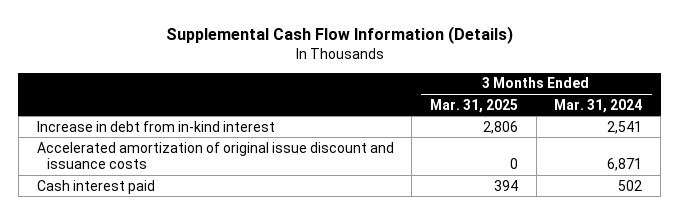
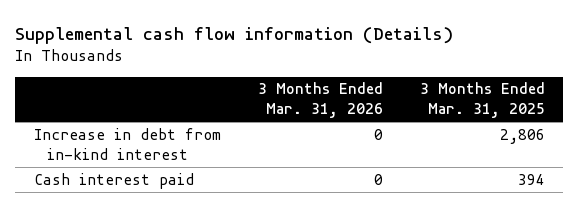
[165,26,513,45] Supplemental Cash Flow Information (Details) -> [15,26,454,44] Supplemental cash flow information (Details)
[554,98,643,113] Mar. 31, 2024 -> none
none -> [257,82,383,119] 3 Months Ended Mar. 31, 2026
[36,141,394,170] Accelerated amortization of original issue discount and issuance costs -> none

